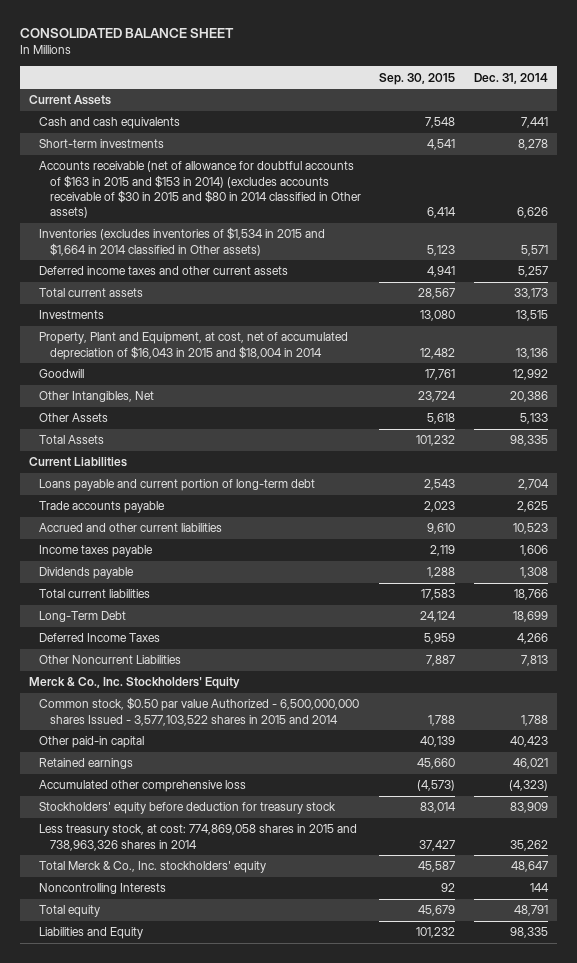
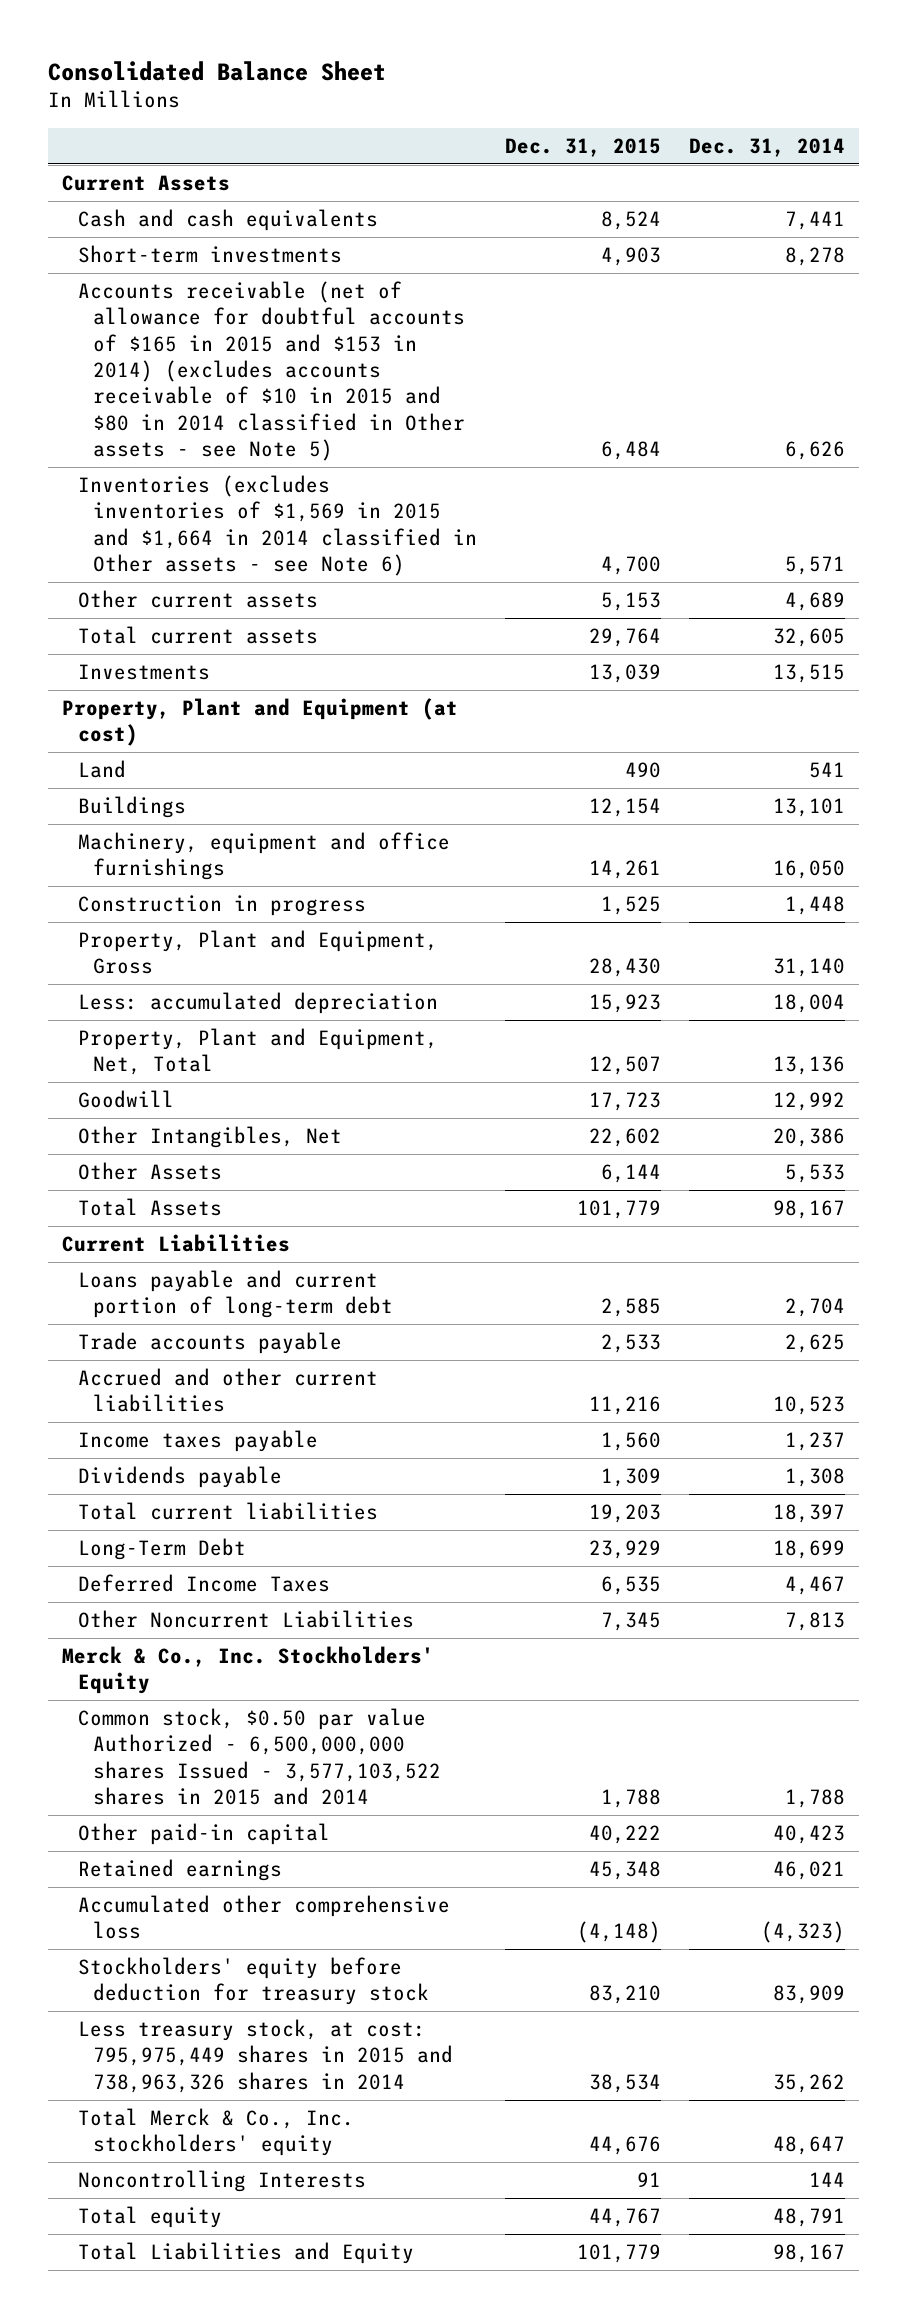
[19,28,234,39] CONSOLIDATED BALANCE SHEET -> [47,60,386,81] Consolidated Balance Sheet
[379,72,456,85] Sep. 30, 2015 -> none
none -> [505,137,662,157] Dec. 31, 2015
[39,266,289,276] Deferred income taxes and other current assets -> none
[39,161,361,218] Accounts receivable (net of allowance for doubtful accounts of $163 in 2015 and $153 in 2014) (excludes accounts receivable of $30 in 2015 and $80 in 2014 classified in Other assets) -> [77,281,466,461] Accounts receivable (net of allowance for doubtful accounts of $165 in 2015 and $153 in 2014) (excludes accounts receivable of $10 in 2015 and $80 in 2014 classified in Other assets - see Note 5)
[39,227,326,256] Inventories (excludes inventories of $1,534 in 2015 and $1,664 in 2014 classified in Other assets) -> [77,475,478,577] Inventories (excludes inventories of $1,569 in 2015 and $1,664 in 2014 classified in Other assets - see Note 6)
none -> [77,590,318,609] Other current assets
[513,288,548,300] 33,173 -> [772,628,845,648] 32,605
none -> [61,698,458,747] Property, Plant and Equipment (at cost)
none -> [77,760,126,779] Land
none -> [77,796,186,819] Buildings
none -> [77,832,450,881] Machinery, equipment and office furnishings
none -> [77,895,366,917] Construction in progress
none -> [77,930,438,975] Property, Plant and Equipment, Gross
none -> [77,992,438,1015] Less: accumulated depreciation
[39,332,349,360] Property, Plant and Equipment, at cost, net of accumulated depreciation of $16,043 in 2015 and $18,004 in 2014 -> [77,1028,438,1076] Property, Plant and Equipment, Net, Total
[519,413,548,425] 5,133 -> [784,1164,845,1184] 5,533
[509,435,548,447] 98,335 -> [772,1200,845,1220] 98,167
[519,545,548,557] 1,606 -> [784,1432,845,1452] 1,237
[513,589,548,601] 18,766 -> [772,1504,845,1524] 18,397
[516,633,548,645] 4,266 -> [784,1576,845,1596] 4,467
[39,824,358,851] Less treasury stock, at cost: 774,869,058 shares in 2015 and 738,963,326 shares in 2014 -> [77,2019,454,2093] Less treasury stock, at cost: 795,975,449 shares in 2015 and 738,963,326 shares in 2014
[39,927,144,940] Liabilities and Equity -> [77,2242,414,2265] Total Liabilities and Equity
[509,927,548,939] 98,335 -> [772,2244,845,2264] 98,167

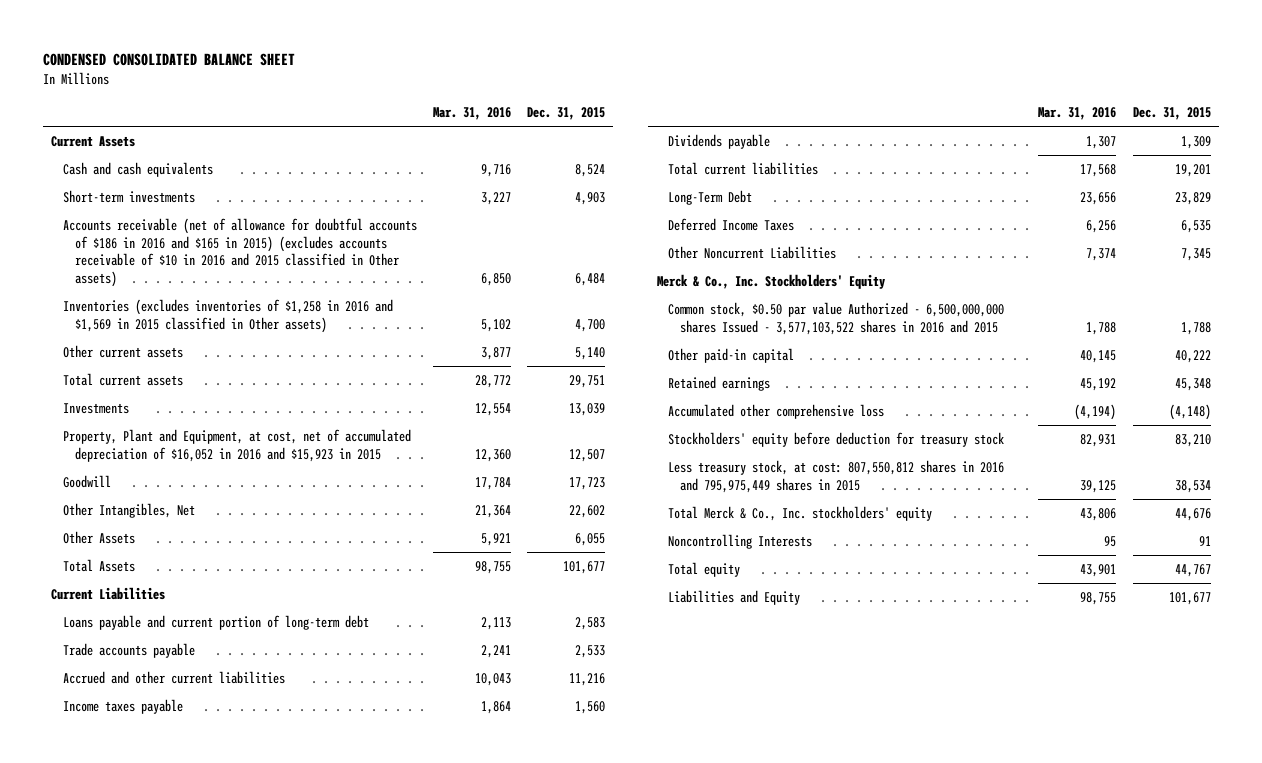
[47,60,386,81] Consolidated Balance Sheet -> [43,52,296,66] CONDENSED CONSOLIDATED BALANCE SHEET
[688,137,845,157] Dec. 31, 2014 -> none
none -> [433,106,512,120] Mar. 31, 2016
[77,281,466,461] Accounts receivable (net of allowance for doubtful accounts of $165 in 2015 and $153 in 2014) (excludes accounts receivable of $10 in 2015 and $80 in 2014 classified in Other assets - see Note 5) -> [62,218,417,287] Accounts receivable (net of allowance for doubtful accounts of $186 in 2016 and $165 in 2015) (excludes accounts receivable of $10 in 2016 and 2015 classified in Other assets)
[77,475,478,577] Inventories (excludes inventories of $1,569 in 2015 and $1,664 in 2014 classified in Other assets - see Note 6) -> [62,299,393,333] Inventories (excludes inventories of $1,258 in 2016 and $1,569 in 2015 classified in Other assets)
[601,592,662,612] 5,153 -> [575,347,606,361] 5,140
[589,628,662,648] 29,764 -> [569,375,606,389] 29,751
[61,698,458,747] Property, Plant and Equipment (at cost) -> none
[77,760,126,779] Land -> none
[77,796,186,819] Buildings -> none
[77,832,450,881] Machinery, equipment and office furnishings -> none
[77,895,366,917] Construction in progress -> none
[77,930,438,975] Property, Plant and Equipment, Gross -> none
[77,992,438,1015] Less: accumulated depreciation -> none
[77,1028,438,1076] Property, Plant and Equipment, Net, Total -> [62,429,411,462] Property, Plant and Equipment, at cost, net of accumulated depreciation of $16,052 in 2016 and $15,923 in 2015
[601,1164,662,1184] 6,144 -> [575,533,606,547] 6,055
[577,1200,662,1220] 101,779 -> [563,561,606,575] 101,677
[601,1298,662,1318] 2,585 -> [575,617,606,631] 2,583
[589,1504,662,1524] 19,203 -> [1174,164,1211,178] 19,201
[589,1540,662,1560] 23,929 -> [1174,192,1211,206] 23,829
[77,1708,442,1806] Common stock, $0.50 par value Authorized - 6,500,000,000 shares Issued - 3,577,103,522 shares in 2015 and 2014 -> [668,302,1005,335] Common stock, $0.50 par value Authorized - 6,500,000,000 shares Issued - 3,577,103,522 shares in 2016 and 2015
[77,2019,454,2093] Less treasury stock, at cost: 795,975,449 shares in 2015 and 738,963,326 shares in 2014 -> [668,460,1005,493] Less treasury stock, at cost: 807,550,812 shares in 2016 and 795,975,449 shares in 2015
[77,2242,414,2265] Total Liabilities and Equity -> [668,590,801,606] Liabilities and Equity
[577,2244,662,2264] 101,779 -> [1168,592,1211,606] 101,677

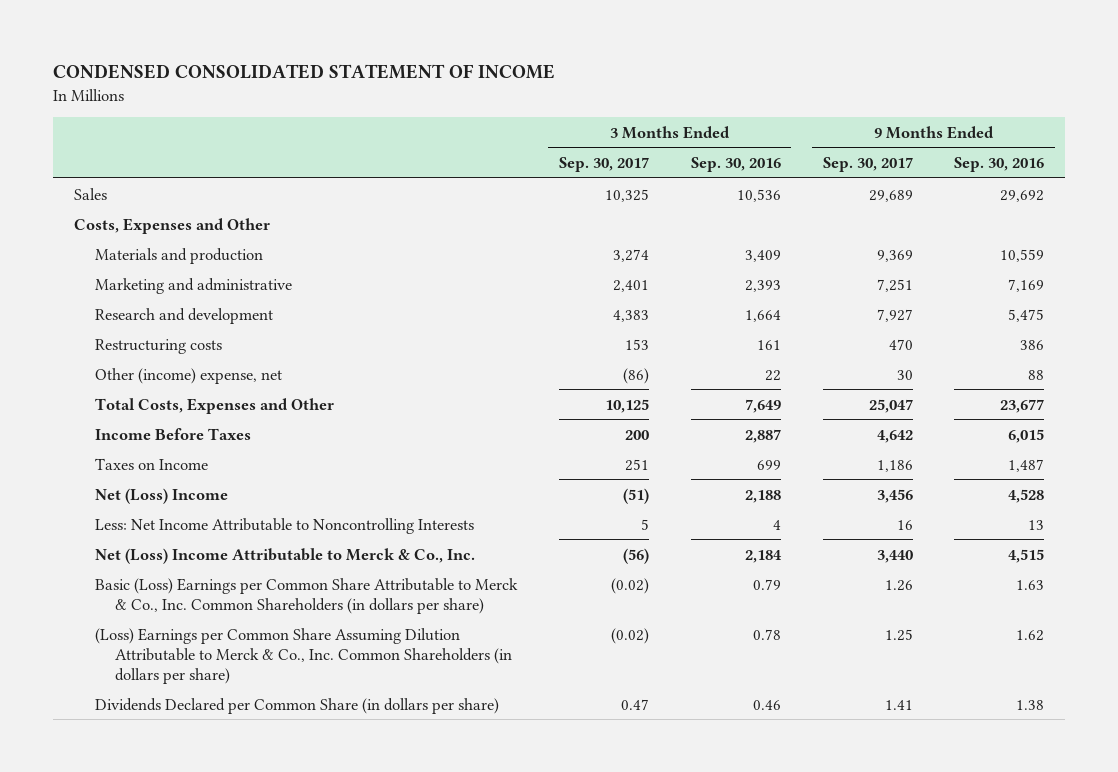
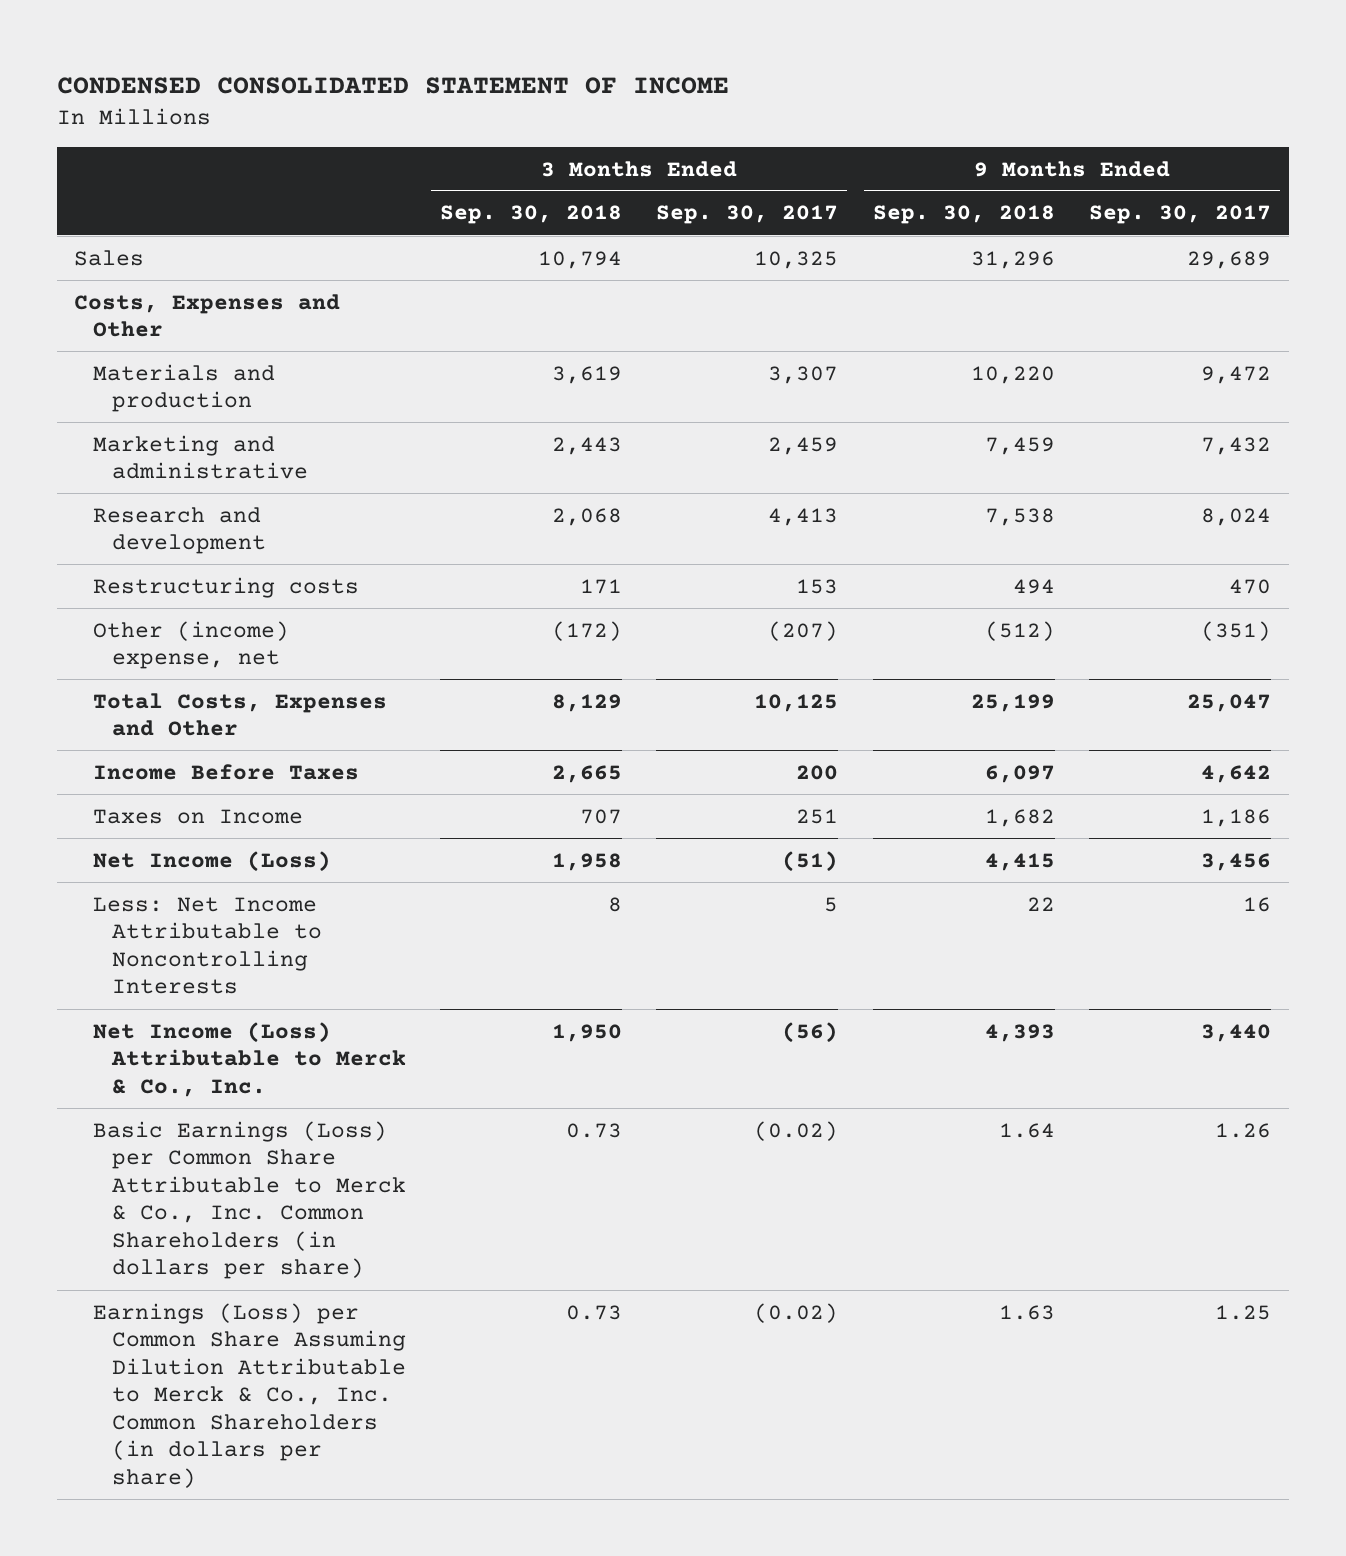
[690,156,781,172] Sep. 30, 2016 -> none
[954,156,1045,172] Sep. 30, 2016 -> none
none -> [439,205,622,225] Sep. 30, 2018
none -> [872,205,1055,225] Sep. 30, 2018
[612,248,649,262] 3,274 -> [768,365,839,384] 3,307
[876,249,913,262] 9,369 -> [1201,365,1272,384] 9,472
[612,279,649,292] 2,401 -> [768,436,839,455] 2,459
[876,278,913,292] 7,251 -> [1201,436,1272,455] 7,432
[612,309,649,322] 4,383 -> [768,507,839,526] 4,413
[876,308,913,322] 7,927 -> [1201,507,1272,526] 8,024
[622,367,649,384] (86) -> [768,620,839,641] (207)
[896,369,913,380] 30 -> [1201,620,1272,641] (351)
[94,487,228,504] Net (Loss) Income -> [92,850,331,872] Net Income (Loss)
[94,697,499,714] Dividends Declared per Common Share (in dollars per share) -> none
[94,547,475,564] Net (Loss) Income Attributable to Merck & Co., Inc. -> [92,1021,406,1097] Net Income (Loss) Attributable to Merck & Co., Inc.
[94,577,518,614] Basic (Loss) Earnings per Common Share Attributable to Merck & Co., Inc. Common Shareholders (in dollars per share) -> [92,1120,406,1280] Basic Earnings (Loss) per Common Share Attributable to Merck & Co., Inc. Common Shareholders (in dollars per share)
[94,627,513,684] (Loss) Earnings per Common Share Assuming Dilution Attributable to Merck & Co., Inc. Common Shareholders (in dollars per share) -> [92,1302,406,1489] Earnings (Loss) per Common Share Assuming Dilution Attributable to Merck & Co., Inc. Common Shareholders (in dollars per share)

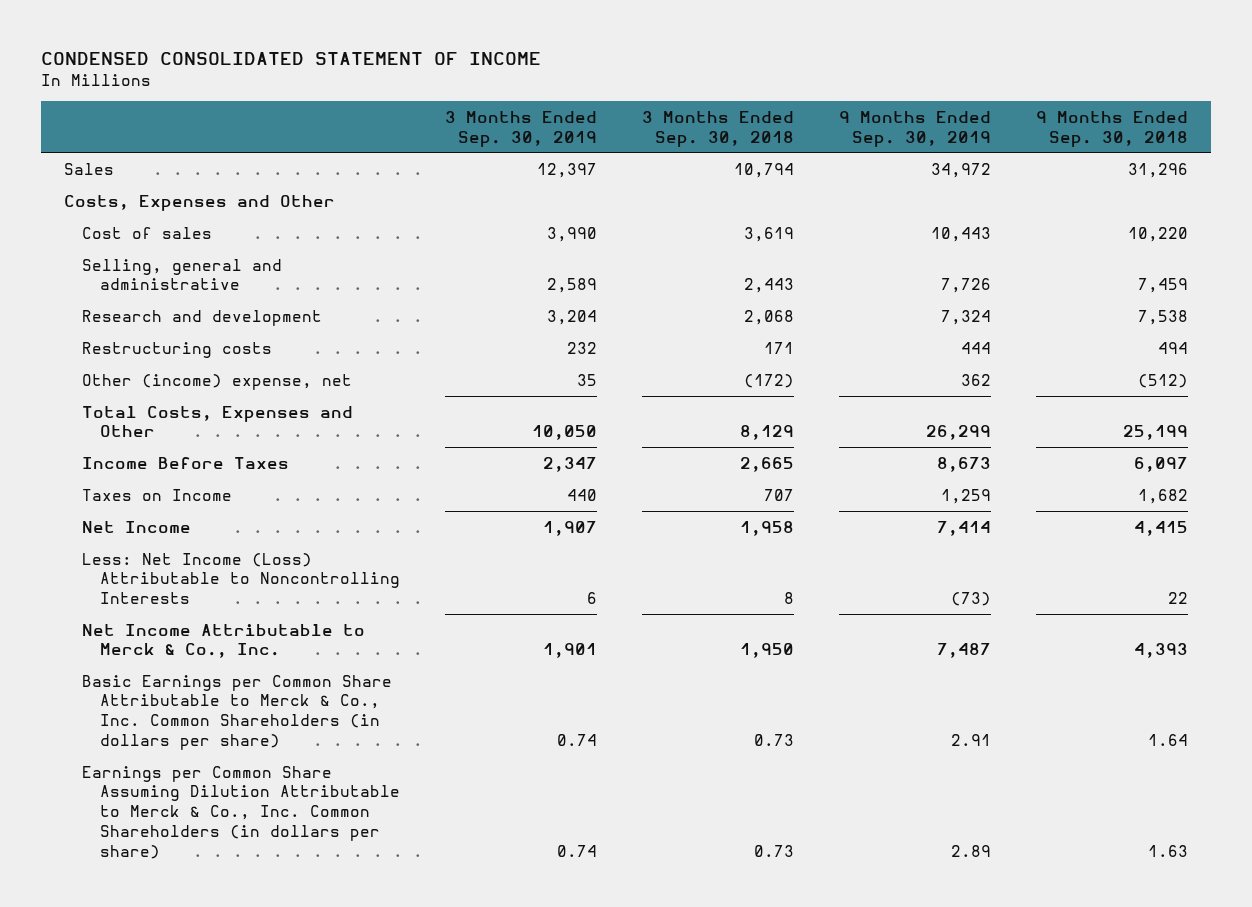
[656,205,839,225] Sep. 30, 2017 -> none
[1089,205,1272,225] Sep. 30, 2017 -> none
none -> [445,110,598,147] 3 Months Ended Sep. 30, 2019
none -> [839,110,992,147] 9 Months Ended Sep. 30, 2019
[92,363,275,413] Materials and production -> [82,226,213,239] Cost of sales
[92,434,308,480] Marketing and administrative -> [82,258,283,291] Selling, general and administrative
[92,850,331,872] Net Income (Loss) -> [82,520,192,533] Net Income
[92,896,322,995] Less: Net Income Attributable to Noncontrolling Interests -> [82,552,401,605] Less: Net Income (Loss) Attributable to Noncontrolling Interests
[92,1021,406,1097] Net Income (Loss) Attributable to Merck & Co., Inc. -> [82,623,366,659] Net Income Attributable to Merck & Co., Inc.
[92,1120,406,1280] Basic Earnings (Loss) per Common Share Attributable to Merck & Co., Inc. Common Shareholders (in dollars per share) -> [82,674,393,750] Basic Earnings per Common Share Attributable to Merck & Co., Inc. Common Shareholders (in dollars per share)
[92,1302,406,1489] Earnings (Loss) per Common Share Assuming Dilution Attributable to Merck & Co., Inc. Common Shareholders (in dollars per share) -> [82,765,401,859] Earnings per Common Share Assuming Dilution Attributable to Merck & Co., Inc. Common Shareholders (in dollars per share)

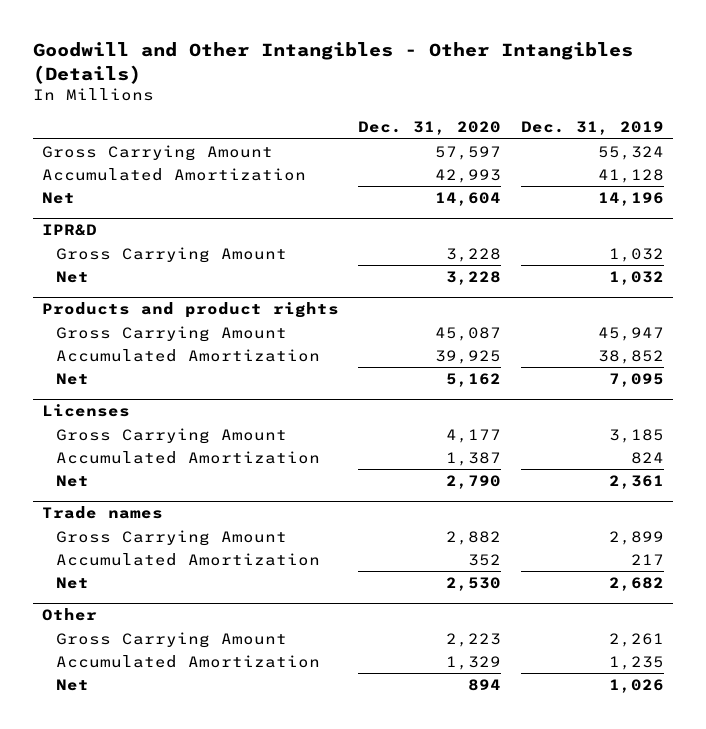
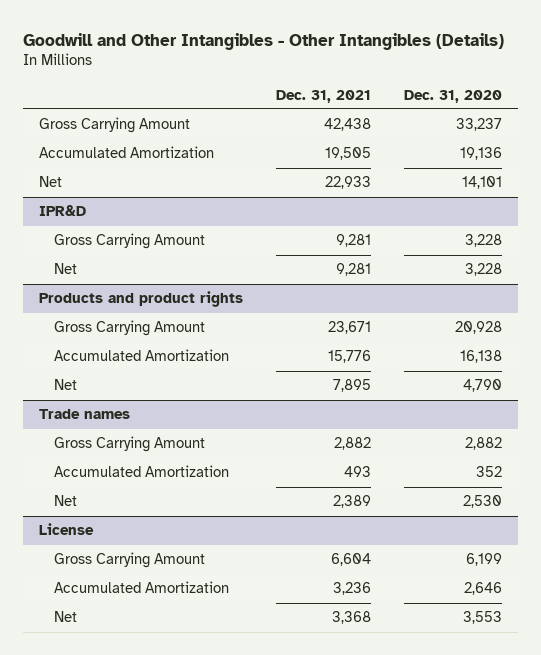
[520,121,664,136] Dec. 31, 2019 -> none
none -> [276,89,372,103] Dec. 31, 2021
[435,145,502,160] 57,597 -> [456,118,503,132] 33,237
[435,168,502,183] 42,993 -> [460,147,503,161] 19,136
[435,191,502,206] 14,604 -> [462,176,503,190] 14,101
[42,404,131,418] Licenses -> none
[55,427,287,444] Gross Carrying Amount -> none
[55,450,320,464] Accumulated Amortization -> none
[55,474,89,487] Net -> none
[435,326,502,341] 45,087 -> [455,321,503,335] 20,928
[435,349,502,364] 39,925 -> [460,350,503,364] 16,138
[446,372,502,387] 5,162 -> [463,379,503,393] 4,790
[42,608,98,622] Other -> none
none -> [39,523,95,536] License
[446,632,502,647] 2,223 -> [466,553,503,567] 6,199
[446,655,502,670] 1,329 -> [464,582,503,596] 2,646
[468,678,502,691] 894 -> [463,611,503,625] 3,553

